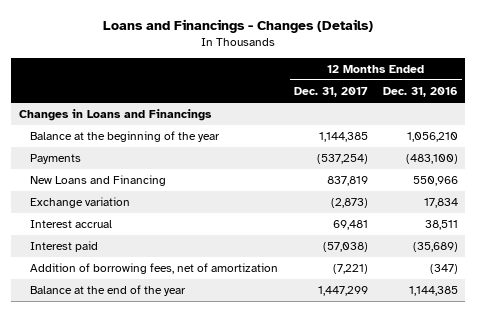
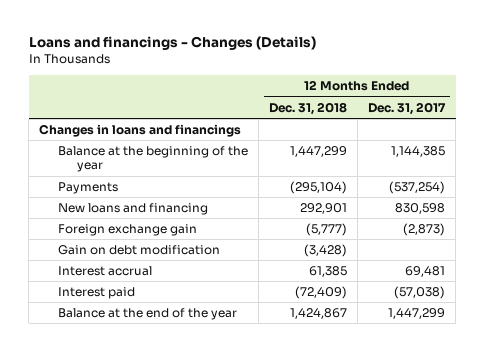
[103,18,374,33] Loans and Financings - Changes (Details) -> [28,36,316,51] Loans and financings - Changes (Details)
[382,87,458,98] Dec. 31, 2016 -> none
none -> [269,101,348,115] Dec. 31, 2018
[18,109,212,122] Changes in Loans and Financings -> [39,124,242,138] Changes in loans and financings
[30,175,167,187] New Loans and Financing -> [58,203,209,216] New loans and financing
[326,176,368,187] 837,819 -> [395,203,446,215] 830,598
[30,197,131,209] Exchange variation -> [58,224,198,237] Foreign exchange gain
none -> [58,245,221,256] Gain on debt modification
[30,263,279,275] Addition of borrowing fees, net of amortization -> none

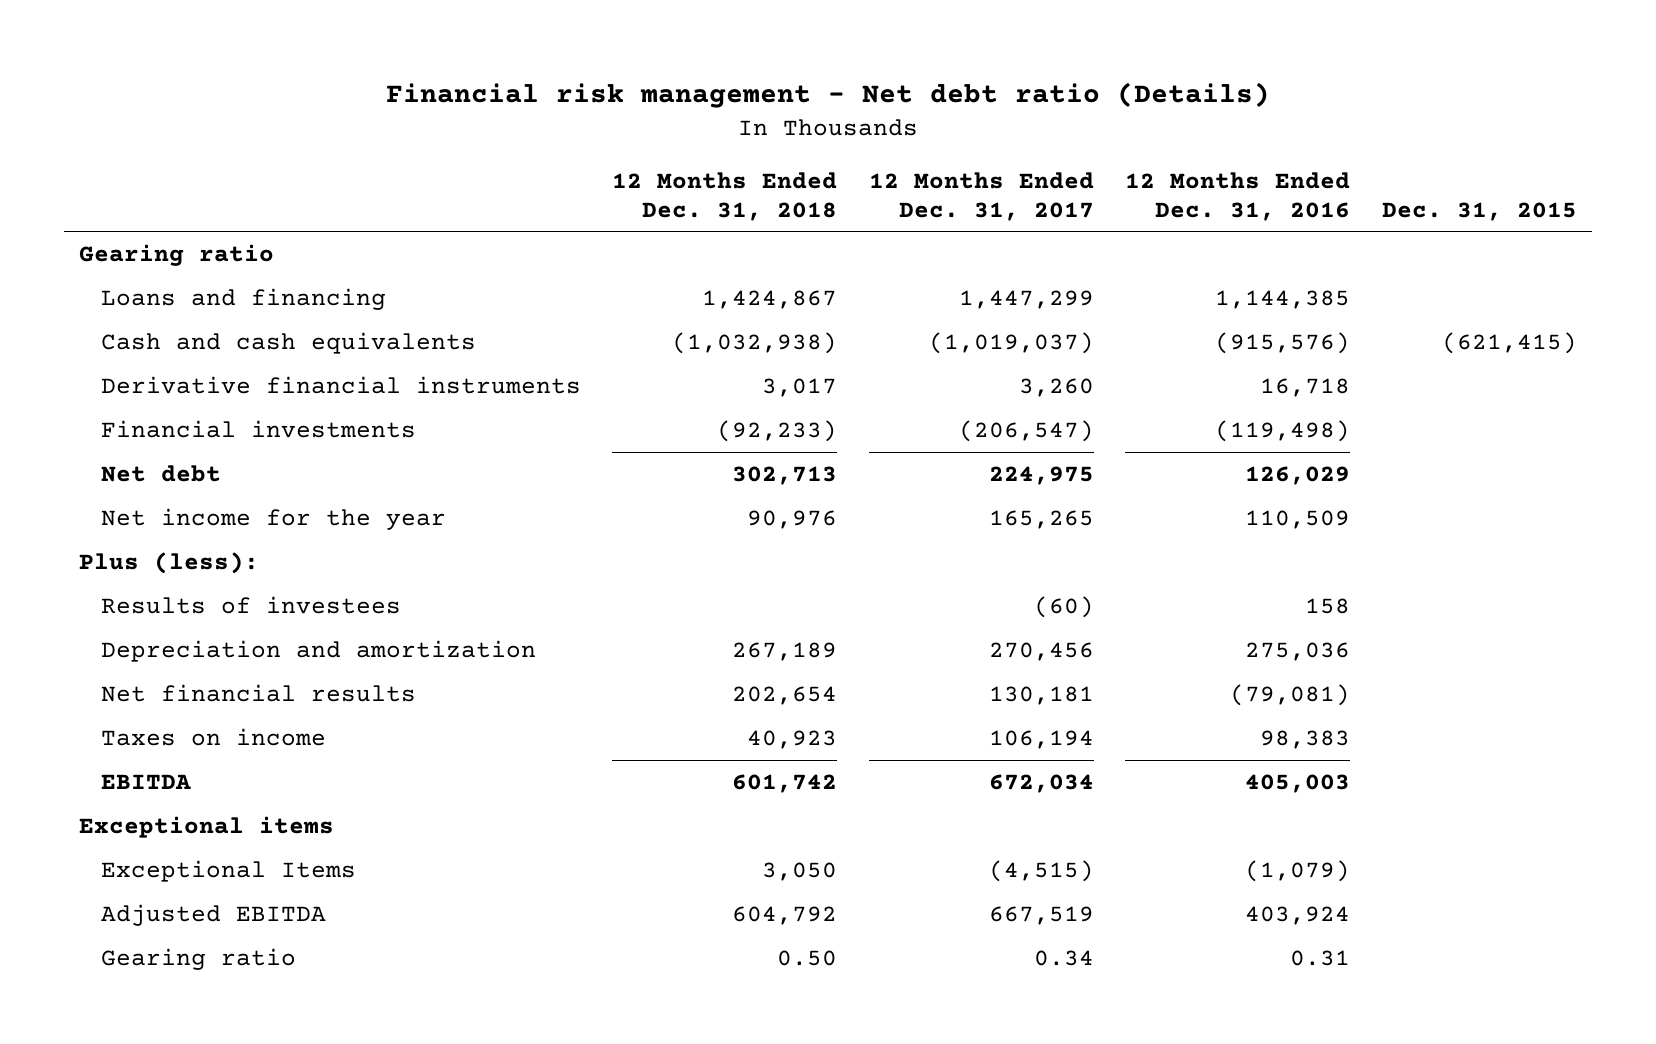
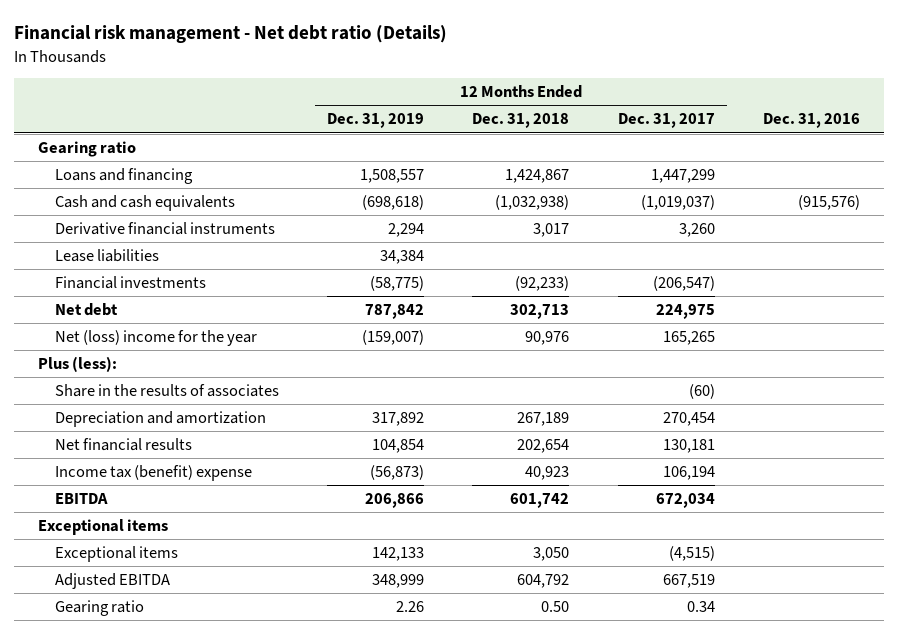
[1125,172,1351,221] 12 Months Ended Dec. 31, 2016 -> none
[1381,201,1577,221] Dec. 31, 2015 -> none
none -> [327,113,425,129] Dec. 31, 2019
none -> [763,113,861,129] Dec. 31, 2016
none -> [54,249,159,263] Lease liabilities
[100,508,446,531] Net income for the year -> [54,330,257,347] Net (loss) income for the year
[100,596,401,615] Results of investees -> [54,384,279,398] Share in the results of associates
[988,642,1094,662] 270,456 -> [662,412,715,427] 270,454
[100,728,326,747] Taxes on income -> [54,465,252,482] Income tax (benefit) expense
[100,860,356,883] Exceptional Items -> [54,546,178,563] Exceptional items

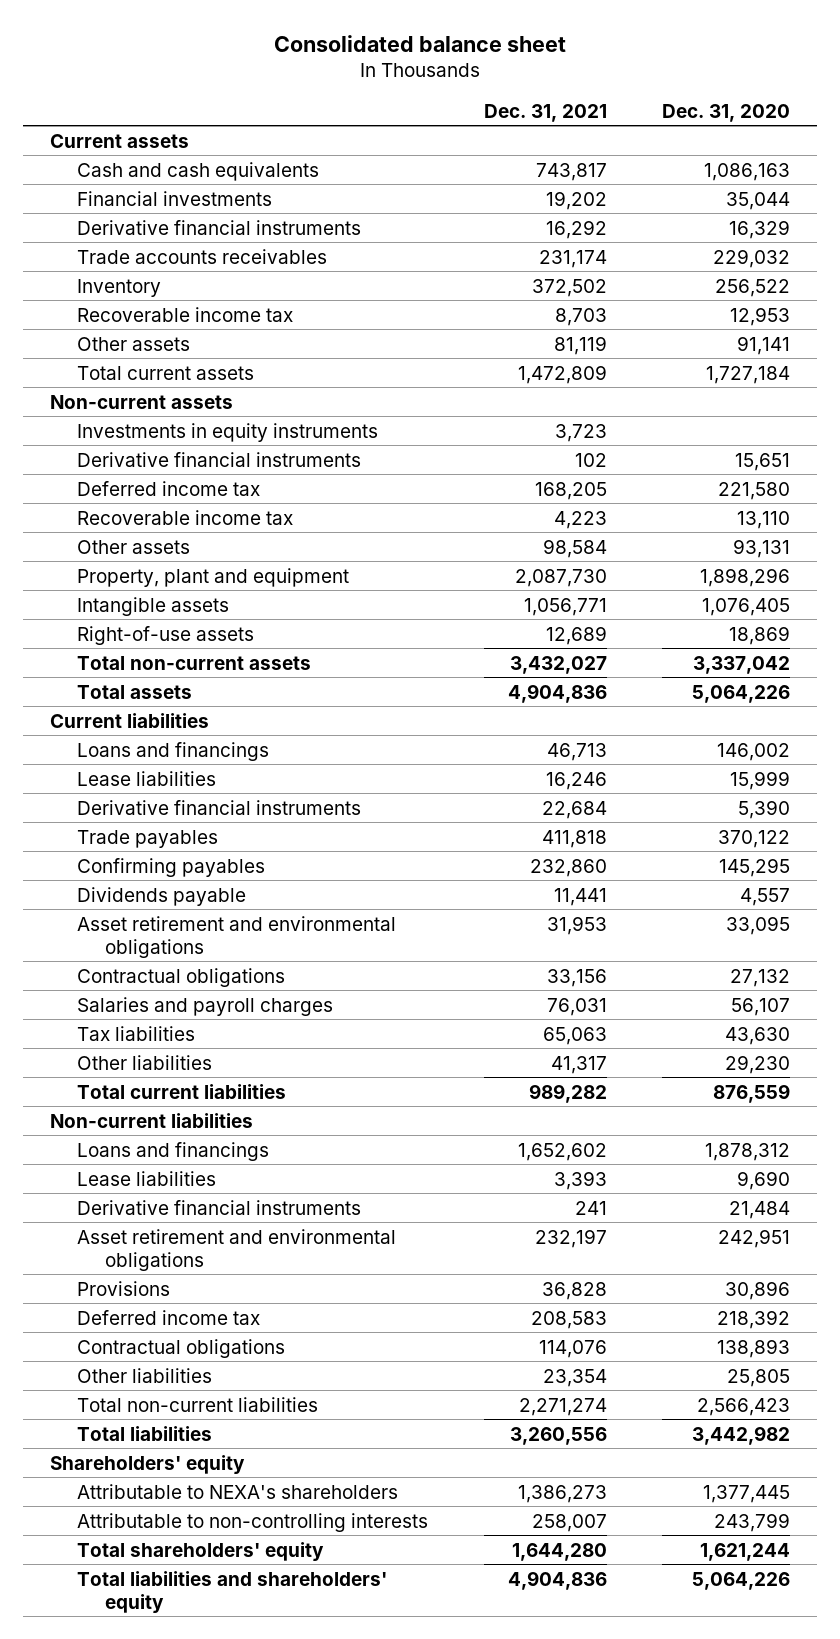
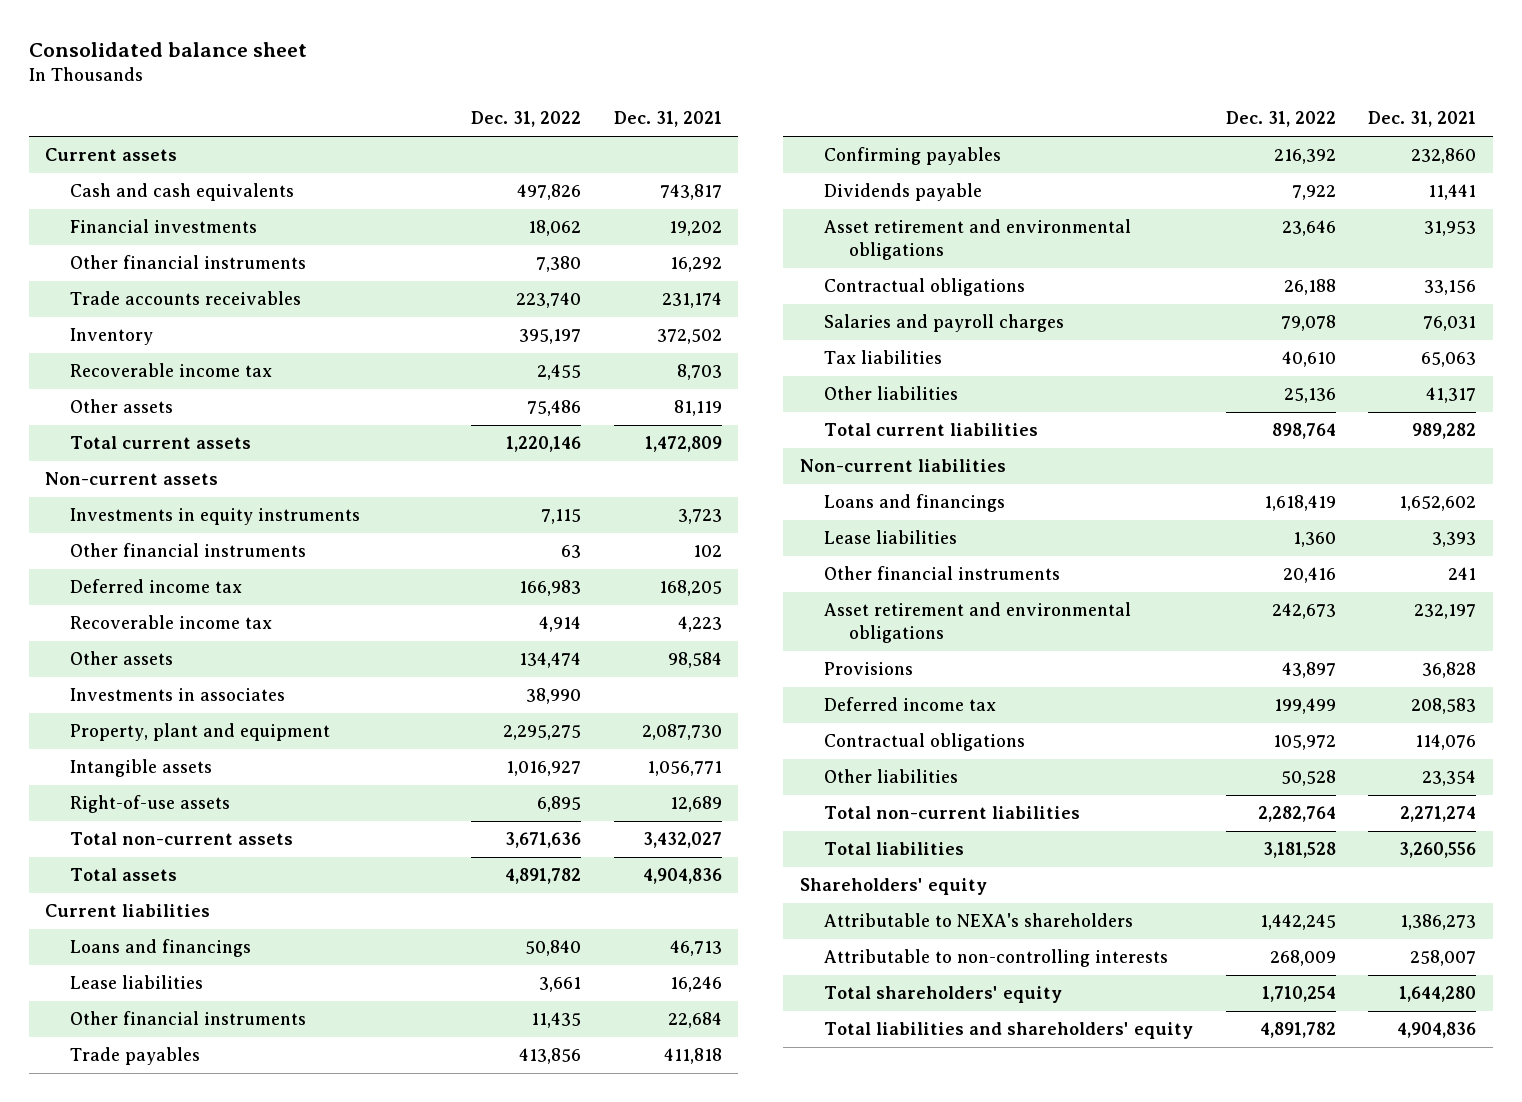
[661,103,790,122] Dec. 31, 2020 -> none
none -> [471,111,582,128] Dec. 31, 2022
[77,219,362,235] Derivative financial instruments -> [69,255,306,270] Other financial instruments
[77,451,362,467] Derivative financial instruments -> [69,543,306,558] Other financial instruments
none -> [69,688,285,702] Investments in associates
[77,799,362,815] Derivative financial instruments -> [69,1011,306,1026] Other financial instruments
[77,1199,362,1215] Derivative financial instruments -> [824,566,1061,581] Other financial instruments

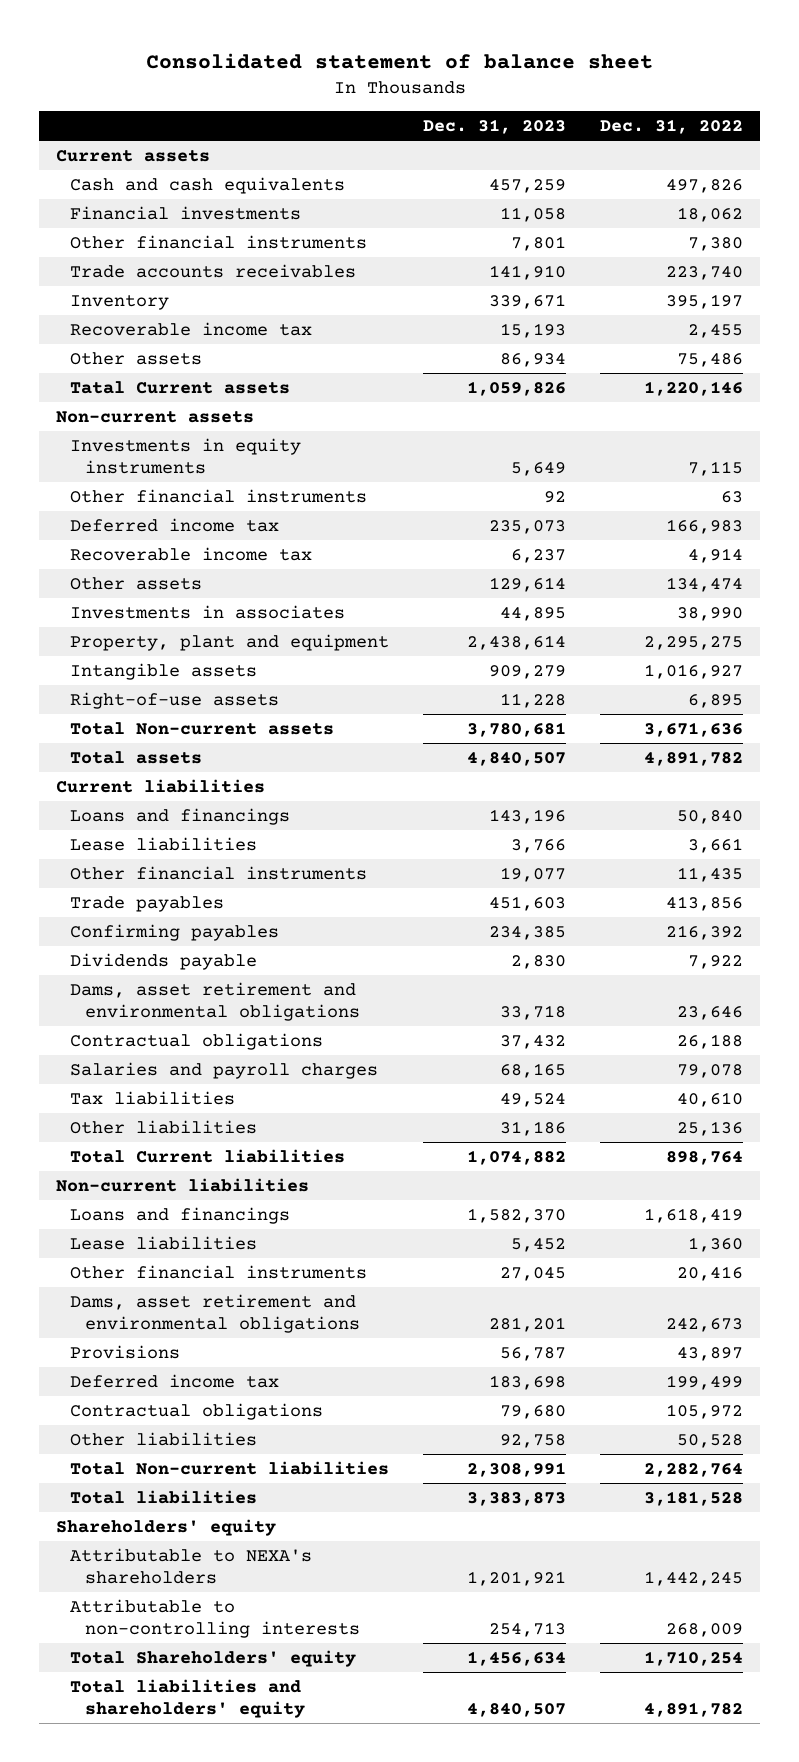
[28,42,307,58] Consolidated balance sheet -> [145,52,653,69] Consolidated statement of balance sheet
[613,111,722,128] Dec. 31, 2021 -> none
none -> [423,119,567,135] Dec. 31, 2023
[69,436,251,450] Total current assets -> [70,380,291,394] Tatal Current assets
[69,832,293,846] Total non-current assets -> [70,721,335,735] Total Non-current assets
[824,219,1132,261] Asset retirement and environmental obligations -> [70,981,360,1021] Dams, asset retirement and environmental obligations
[824,423,1039,437] Total current liabilities -> [70,1148,346,1163] Total Current liabilities
[824,602,1132,644] Asset retirement and environmental obligations -> [70,1293,360,1333] Dams, asset retirement and environmental obligations
[824,806,1081,820] Total non-current liabilities -> [70,1460,390,1475] Total Non-current liabilities
[824,986,1063,1004] Total shareholders' equity -> [70,1649,357,1667] Total Shareholders' equity

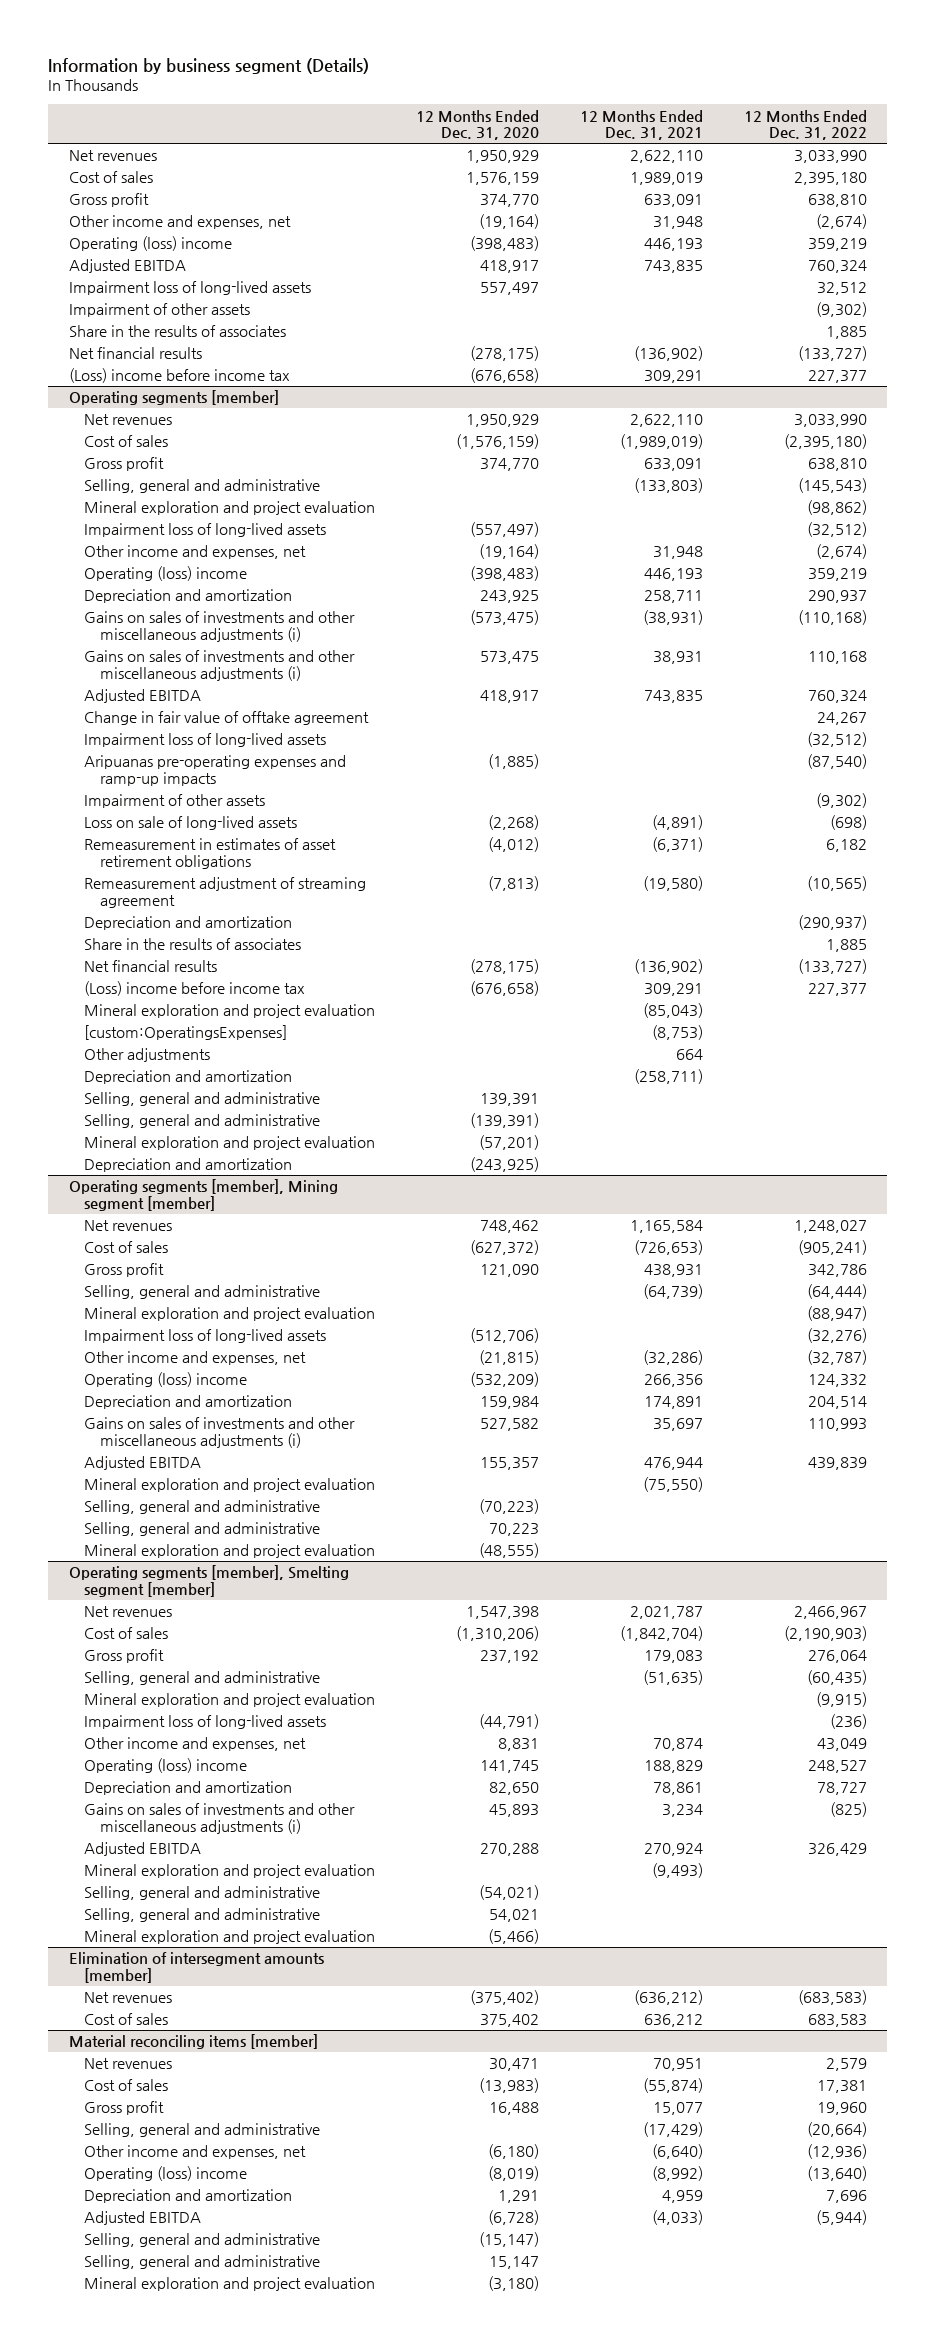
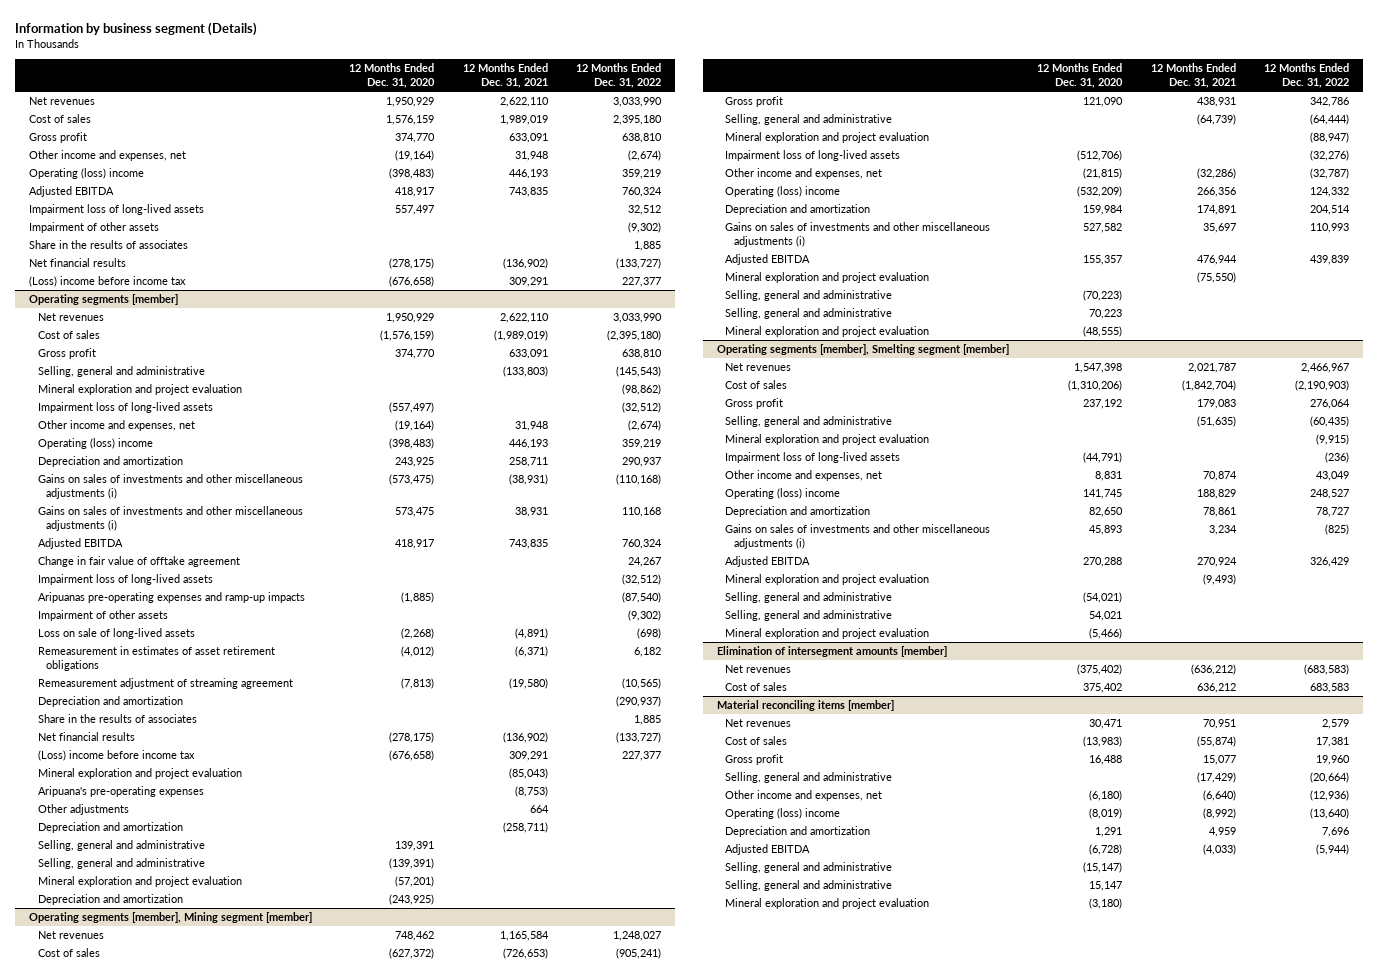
[84,1025,288,1041] [custom:OperatingsExpenses] -> [37,786,204,798] Aripuana's pre-operating expenses

